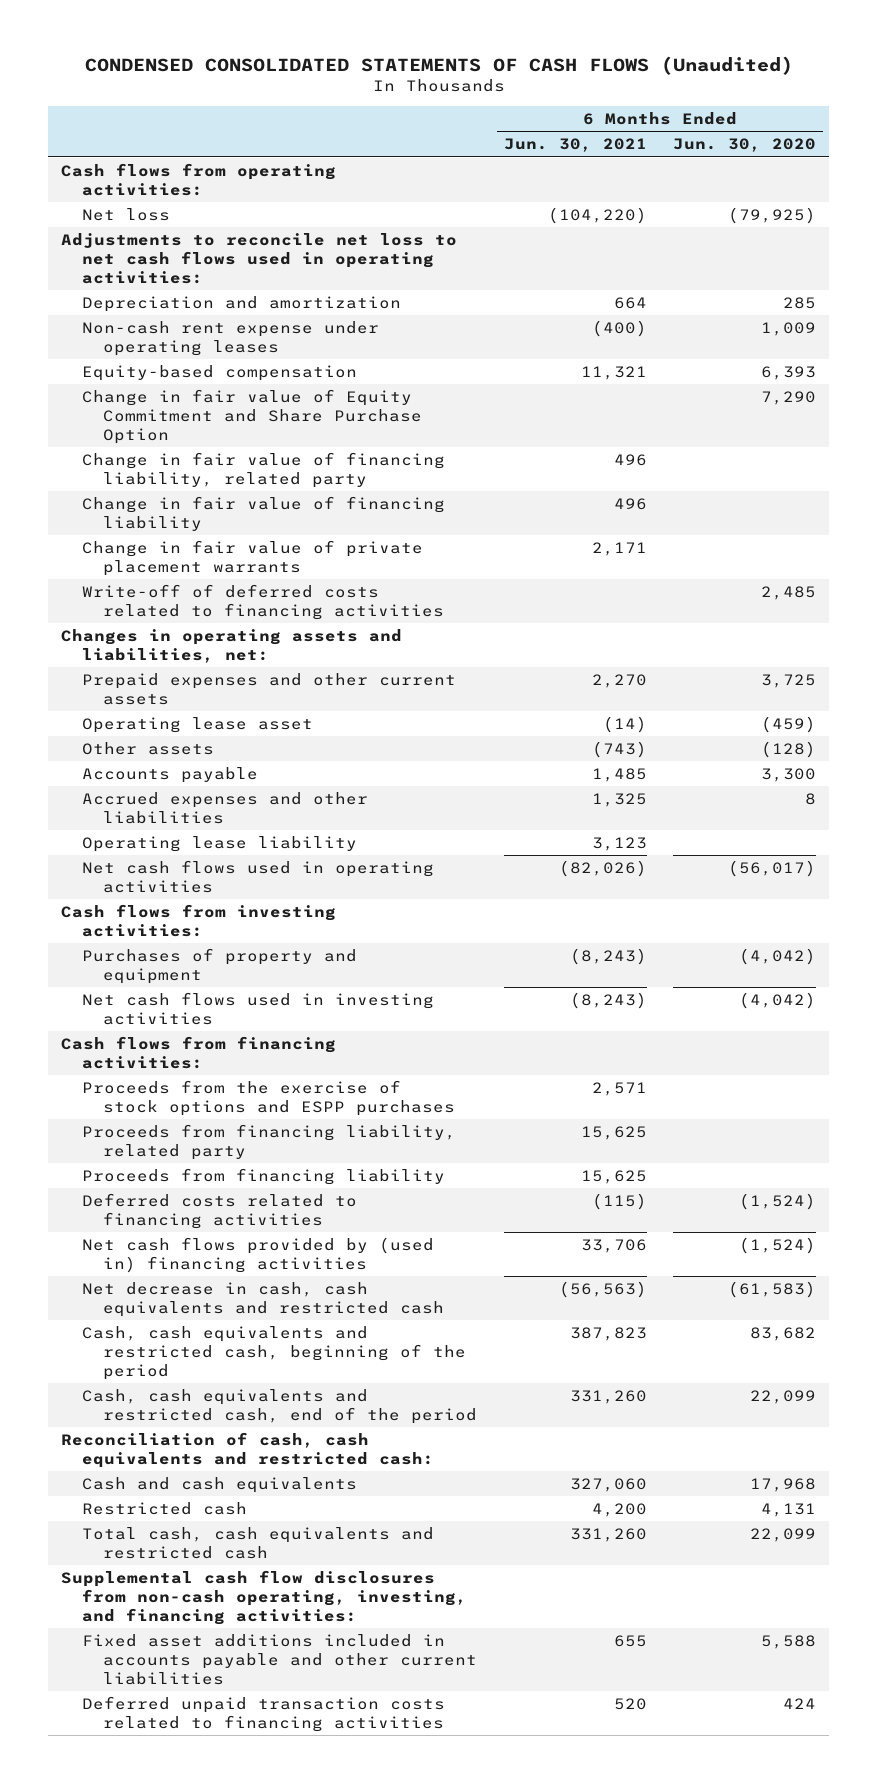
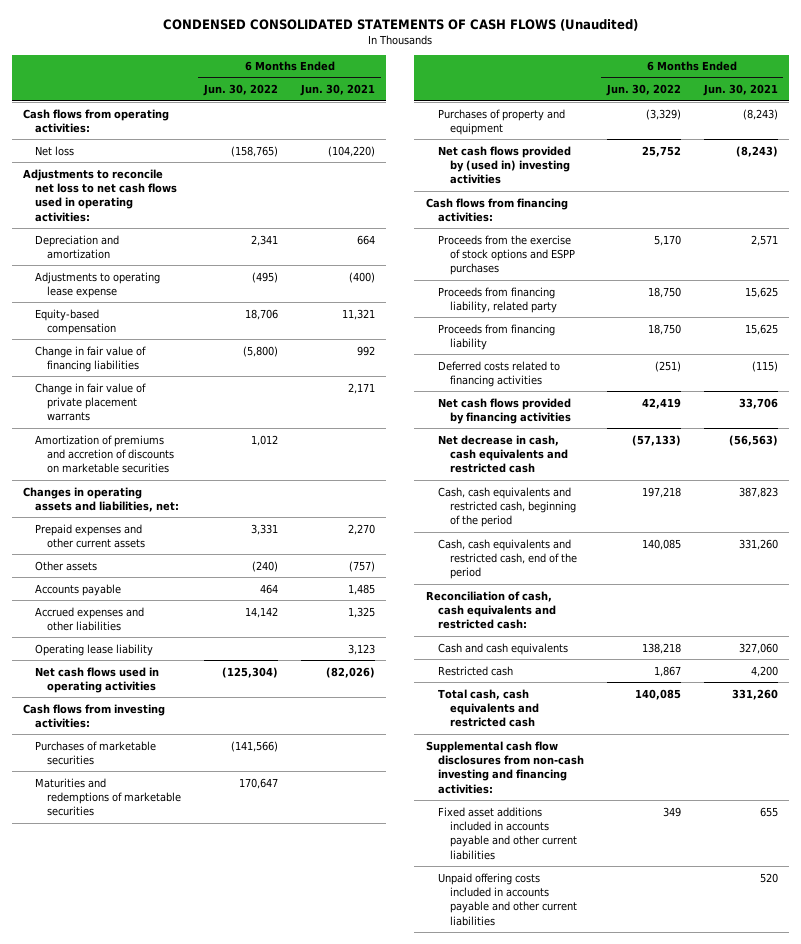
[673,138,817,153] Jun. 30, 2020 -> none
none -> [203,84,279,97] Jun. 30, 2022
[82,320,380,356] Non-cash rent expense under operating leases -> none
none -> [35,271,161,298] Adjustments to operating lease expense
[82,388,423,444] Change in fair value of Equity Commitment and Share Purchase Option -> none
[82,451,446,488] Change in fair value of financing liability, related party -> none
[82,495,446,531] Change in fair value of financing liability -> [35,345,147,372] Change in fair value of financing liabilities
[613,497,647,510] 496 -> [356,345,375,356] 992
[82,583,445,620] Write-off of deferred costs related to financing activities -> none
none -> [35,434,175,474] Amortization of premiums and accretion of discounts on marketable securities
[82,716,314,733] Operating lease asset -> none
[591,740,647,758] (743) -> [348,560,375,572] (757)
none -> [35,740,157,765] Purchases of marketable securities
none -> [35,777,182,817] Maturities and redemptions of marketable securities
[82,991,435,1025] Net cash flows used in investing activities -> [437,145,571,185] Net cash flows provided by (used in) investing activities
[82,1236,435,1273] Net cash flows provided by (used in) financing activities -> [437,397,571,424] Net cash flows provided by financing activities
[60,1569,468,1625] Supplemental cash flow disclosures from non-cash operating, investing, and financing activities: -> [425,740,584,794] Supplemental cash flow disclosures from non-cash investing and financing activities:
[82,1695,446,1732] Deferred unpaid transaction costs related to financing activities -> none
none -> [437,872,577,926] Unpaid offering costs included in accounts payable and other current liabilities

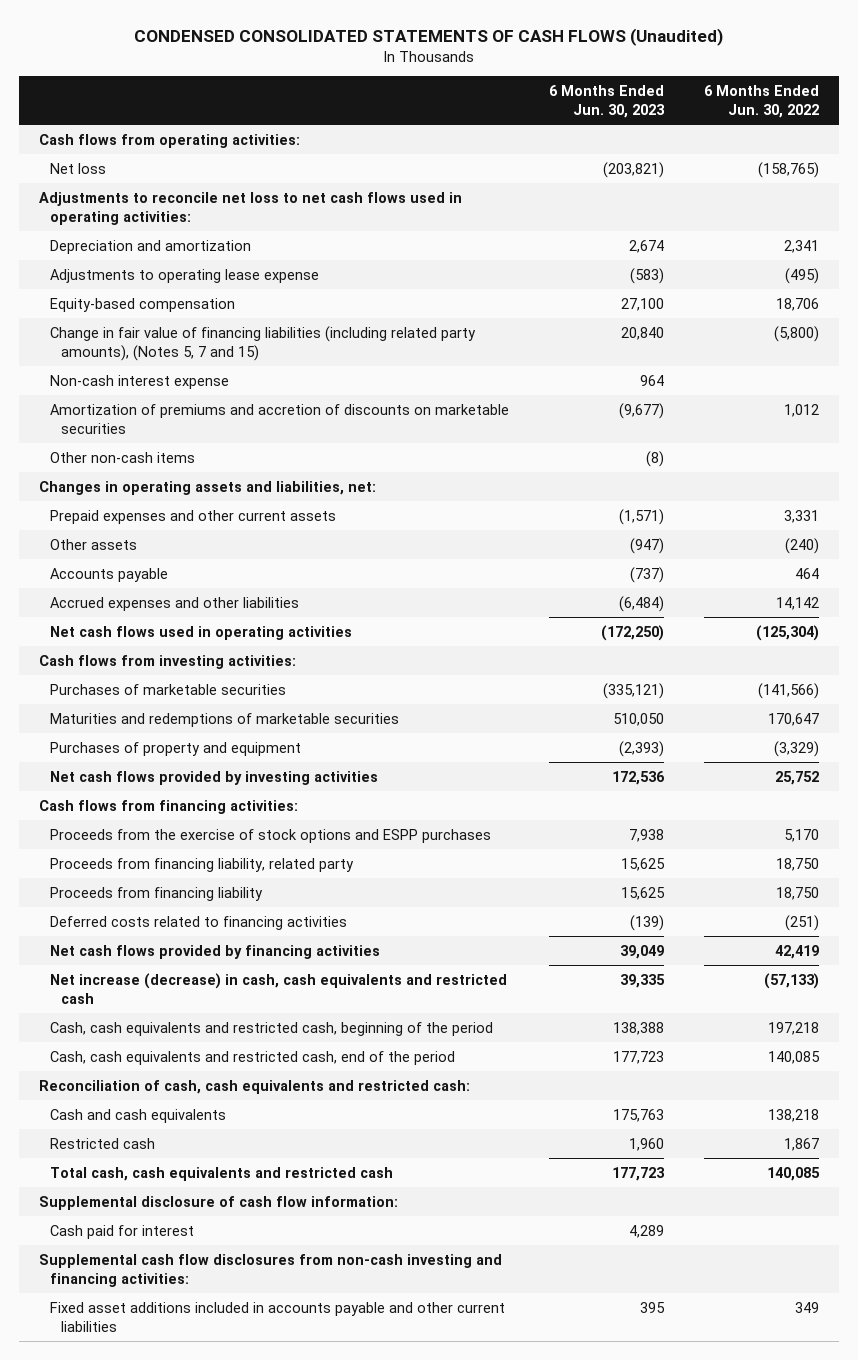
[299,84,375,97] Jun. 30, 2021 -> none
none -> [549,85,666,118] 6 Months Ended Jun. 30, 2023
[35,382,147,422] Change in fair value of private placement warrants -> none
[35,345,147,372] Change in fair value of financing liabilities -> [49,325,476,361] Change in fair value of financing liabilities (including related party amounts), (Notes 5, 7 and 15)
none -> [49,374,229,389] Non-cash interest expense
none -> [49,451,195,463] Other non-cash items
[35,643,154,656] Operating lease liability -> none
[437,145,571,185] Net cash flows provided by (used in) investing activities -> [49,770,378,785] Net cash flows provided by investing activities
[437,434,568,474] Net decrease in cash, cash equivalents and restricted cash -> [49,972,507,1004] Net increase (decrease) in cash, cash equivalents and restricted cash
none -> [38,1195,398,1210] Supplemental disclosure of cash flow information:
none -> [49,1224,194,1239] Cash paid for interest
[437,872,577,926] Unpaid offering costs included in accounts payable and other current liabilities -> none

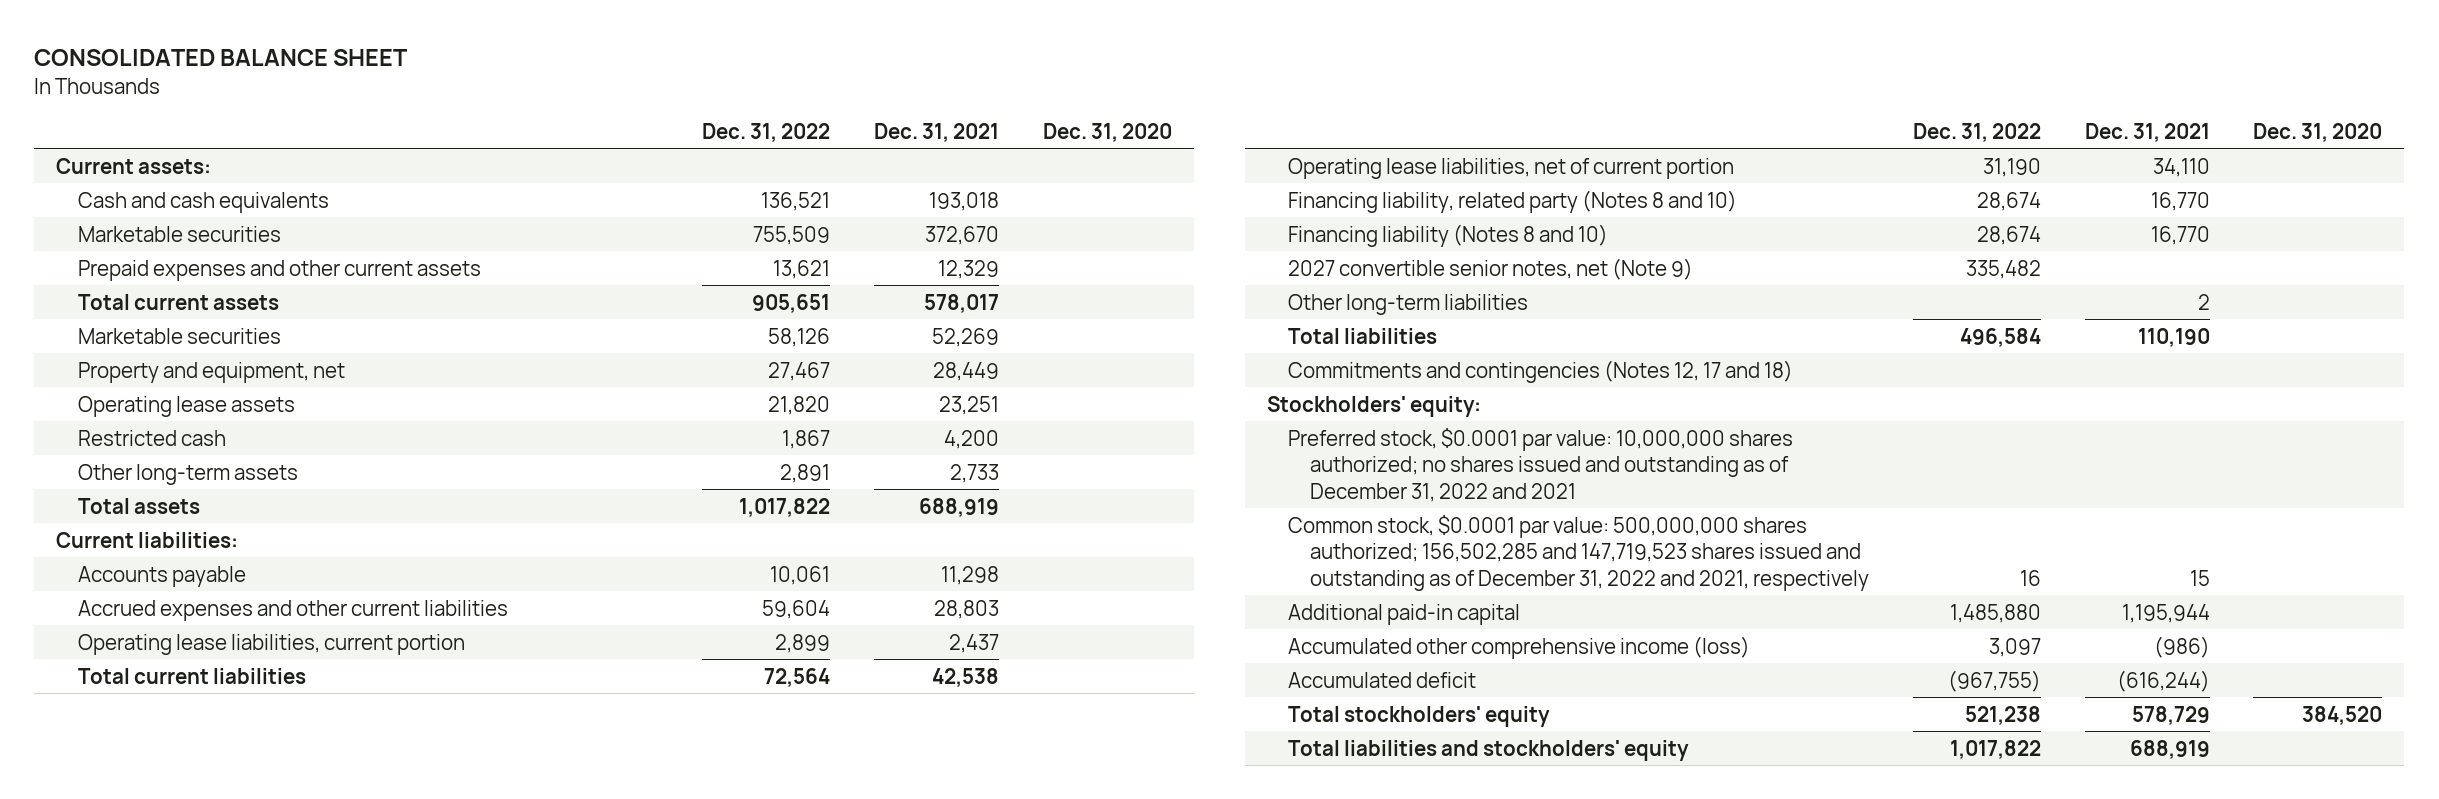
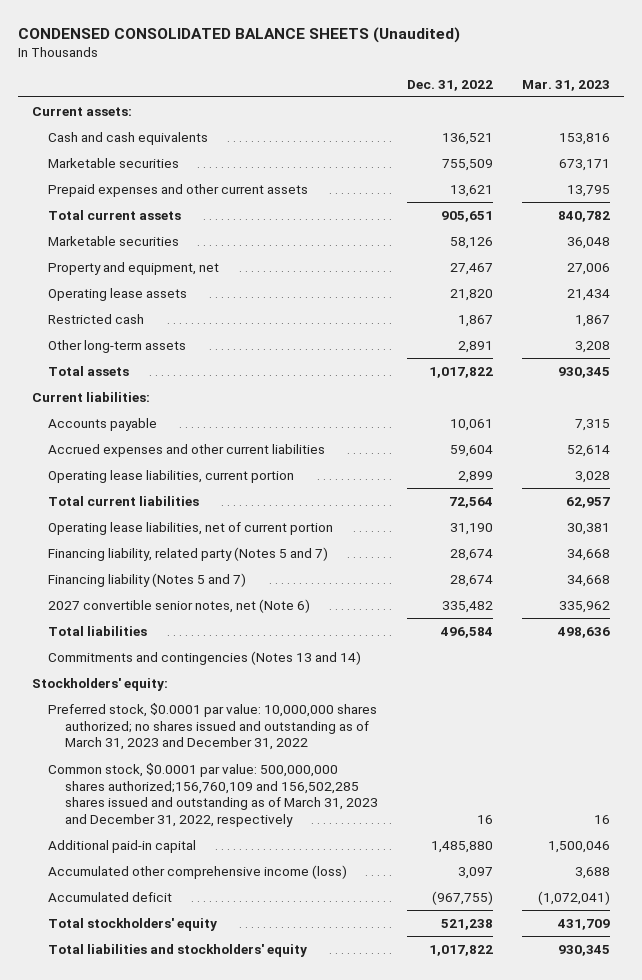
[34,48,409,66] CONSOLIDATED BALANCE SHEET -> [17,26,460,43] CONDENSED CONSOLIDATED BALANCE SHEETS (Unaudited)
[873,122,999,142] Dec. 31, 2021 -> none
[1042,122,1172,142] Dec. 31, 2020 -> none
none -> [521,79,610,91] Mar. 31, 2023
[1288,293,1529,315] Other long-term liabilities -> none
[1288,189,1738,213] Financing liability, related party (Notes 8 and 10) -> [48,546,329,561] Financing liability, related party (Notes 5 and 7)
[1288,223,1609,247] Financing liability (Notes 8 and 10) -> [48,572,247,587] Financing liability (Notes 5 and 7)
[1288,257,1694,280] 2027 convertible senior notes, net (Note 9) -> [48,598,311,613] 2027 convertible senior notes, net (Note 6)
[1288,359,1794,383] Commitments and contingencies (Notes 12, 17 and 18) -> [48,650,362,665] Commitments and contingencies (Notes 13 and 14)
[1288,427,1794,502] Preferred stock, $0.0001 par value: 10,000,000 shares authorized; no shares issued and outstanding as of December 31, 2022 and 2021 -> [48,702,378,751] Preferred stock, $0.0001 par value: 10,000,000 shares authorized; no shares issued and outstanding as of March 31, 2023 and December 31, 2022
[1288,514,1869,591] Common stock, $0.0001 par value: 500,000,000 shares authorized; 156,502,285 and 147,719,523 shares issued and outstanding as of December 31, 2022 and 2021, respectively -> [48,762,378,828] Common stock, $0.0001 par value: 500,000,000 shares authorized;156,760,109 and 156,502,285 shares issued and outstanding as of March 31, 2023 and December 31, 2022, respectively

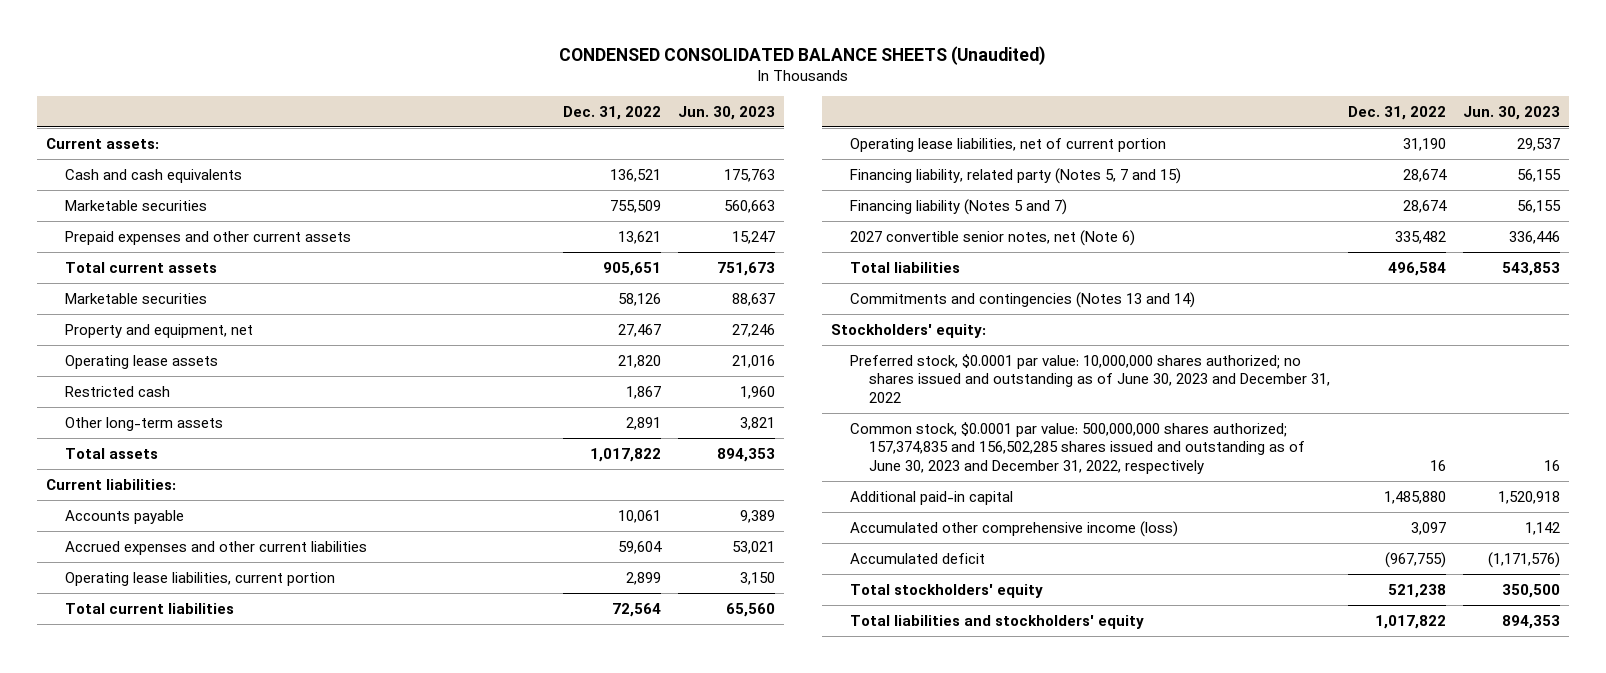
[521,79,610,91] Mar. 31, 2023 -> none
none -> [678,105,776,120] Jun. 30, 2023
[48,546,329,561] Financing liability, related party (Notes 5 and 7) -> [849,167,1181,184] Financing liability, related party (Notes 5, 7 and 15)
[48,702,378,751] Preferred stock, $0.0001 par value: 10,000,000 shares authorized; no shares issued and outstanding as of March 31, 2023 and December 31, 2022 -> [849,353,1331,403] Preferred stock, $0.0001 par value: 10,000,000 shares authorized; no shares issued and outstanding as of June 30, 2023 and December 31, 2022
[48,762,378,828] Common stock, $0.0001 par value: 500,000,000 shares authorized;156,760,109 and 156,502,285 shares issued and outstanding as of March 31, 2023 and December 31, 2022, respectively -> [849,421,1306,474] Common stock, $0.0001 par value: 500,000,000 shares authorized; 157,374,835 and 156,502,285 shares issued and outstanding as of June 30, 2023 and December 31, 2022, respectively

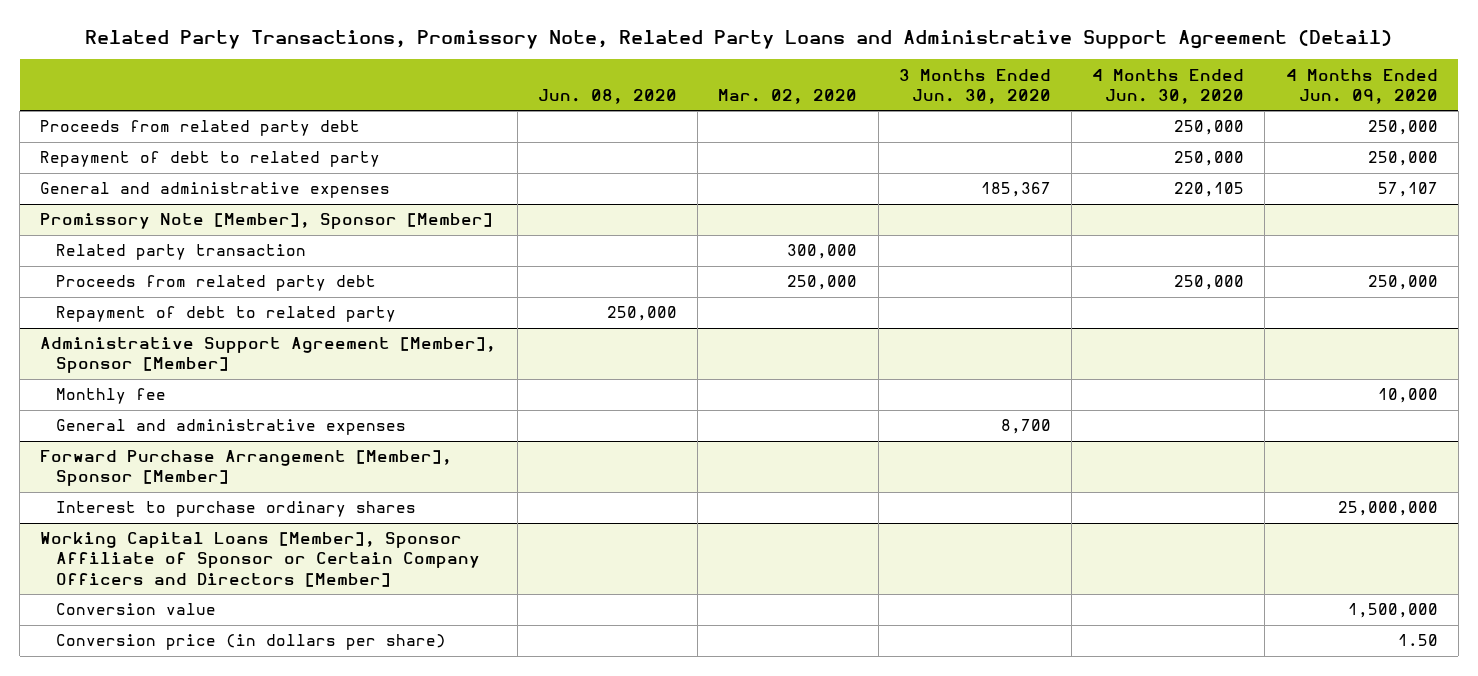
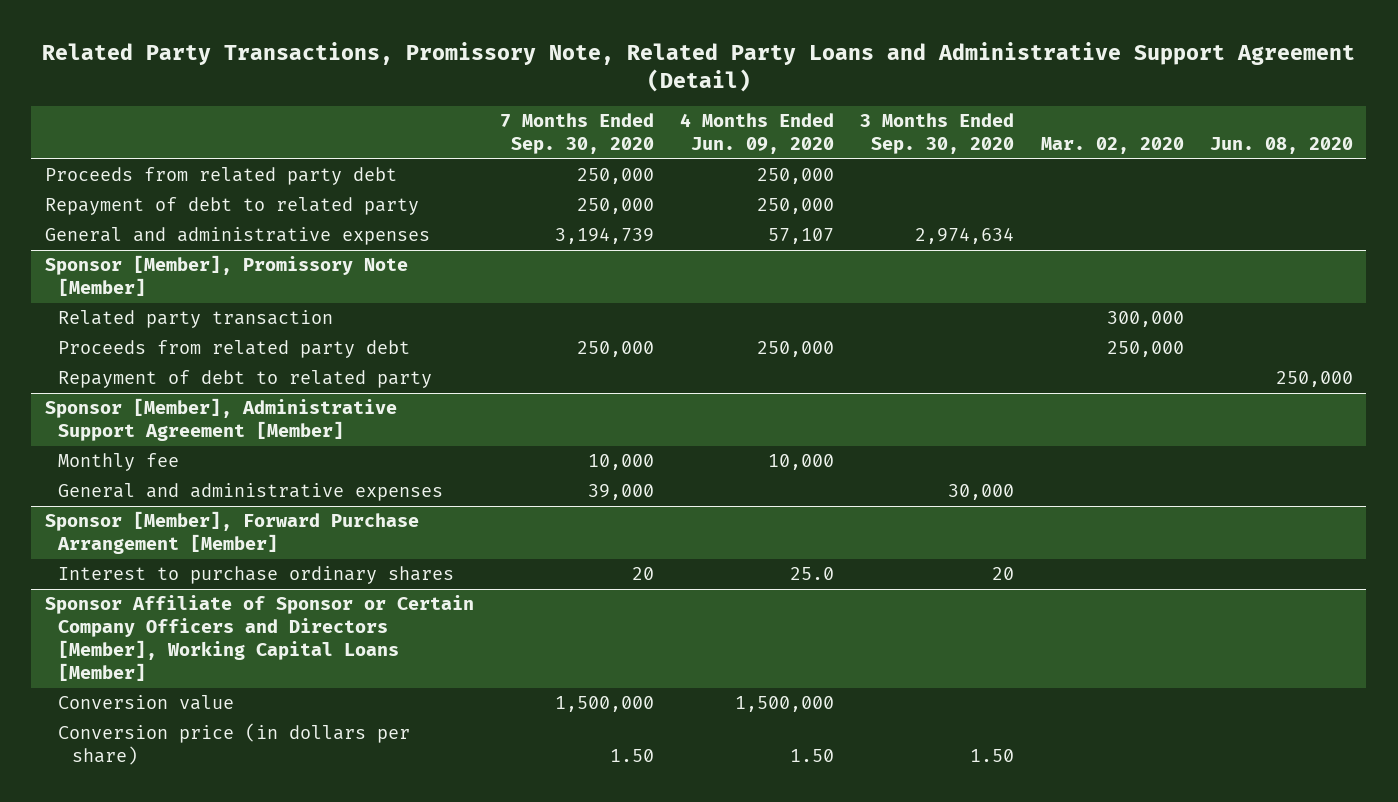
[898,68,1051,104] 3 Months Ended Jun. 30, 2020 -> none
[1092,68,1245,104] 4 Months Ended Jun. 30, 2020 -> none
none -> [499,113,654,155] 7 Months Ended Sep. 30, 2020
none -> [860,113,1015,155] 3 Months Ended Sep. 30, 2020
[40,213,494,230] Promissory Note [Member], Sponsor [Member] -> [44,255,408,297] Sponsor [Member], Promissory Note [Member]
[40,337,497,374] Administrative Support Agreement [Member], Sponsor [Member] -> [44,398,397,442] Sponsor [Member], Administrative Support Agreement [Member]
[40,450,453,487] Forward Purchase Arrangement [Member], Sponsor [Member] -> [44,511,419,555] Sponsor [Member], Forward Purchase Arrangement [Member]
[1337,501,1438,517] 25,000,000 -> [790,567,835,581] 25.0
[40,532,481,587] Working Capital Loans [Member], Sponsor Affiliate of Sponsor or Certain Company Officers and Directors [Member] -> [44,595,474,682] Sponsor Affiliate of Sponsor or Certain Company Officers and Directors [Member], Working Capital Loans [Member]

